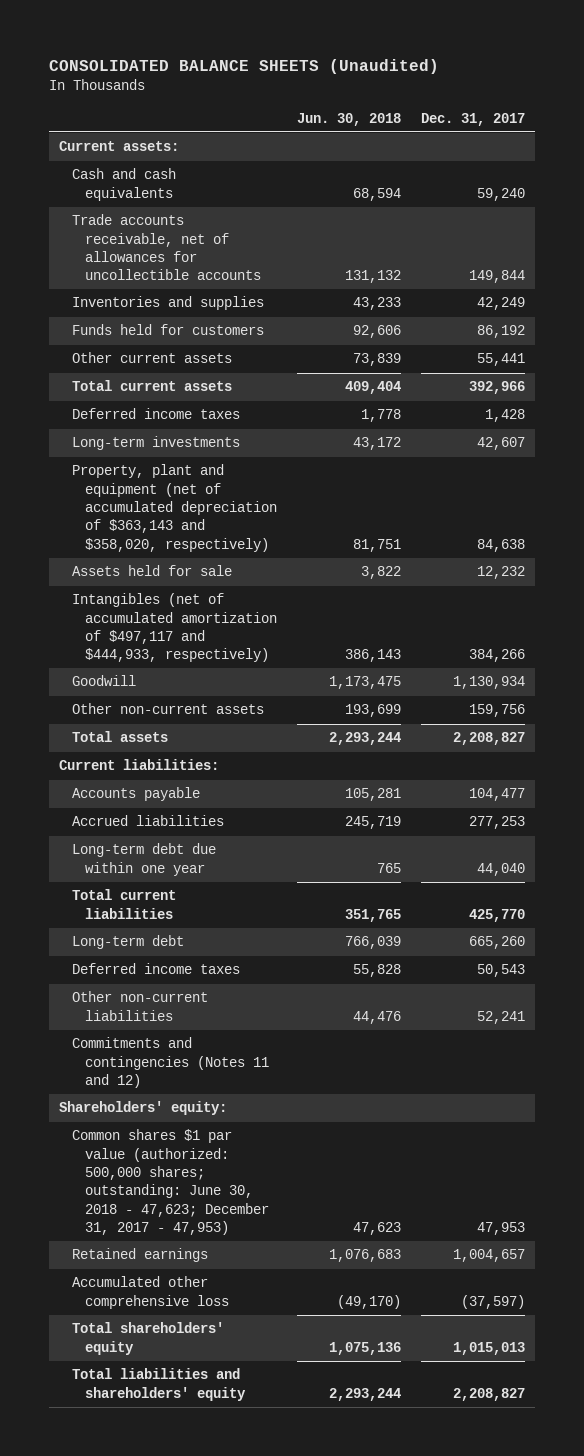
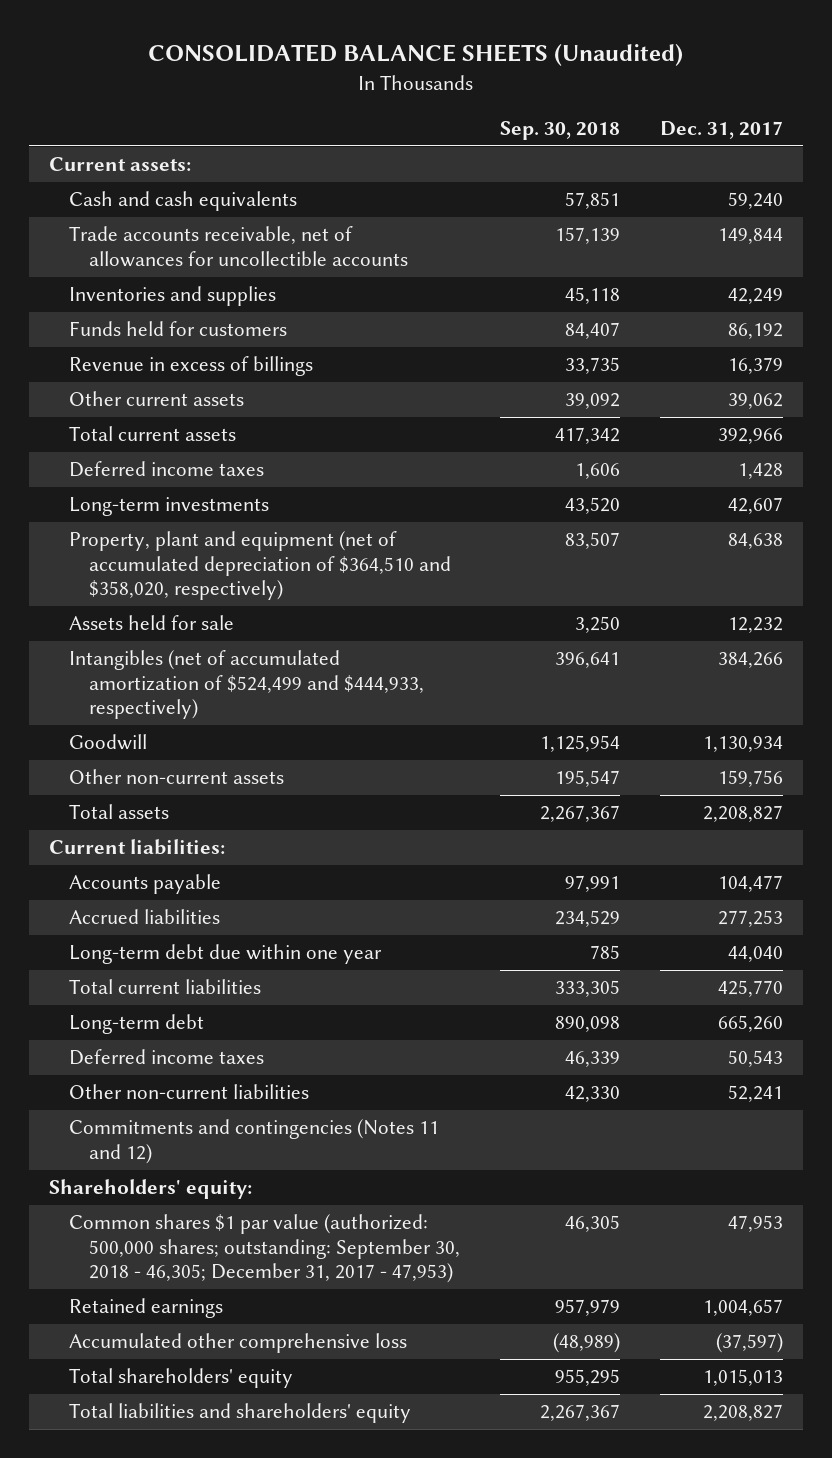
[297,112,402,126] Jun. 30, 2018 -> none
none -> [500,120,621,140] Sep. 30, 2018
none -> [68,356,313,377] Revenue in excess of billings
[477,353,526,367] 55,441 -> [728,393,784,410] 39,062
[72,464,278,552] Property, plant and equipment (net of accumulated depreciation of $363,143 and $358,020, respectively) -> [68,531,452,600] Property, plant and equipment (net of accumulated depreciation of $364,510 and $358,020, respectively)
[72,593,278,663] Intangibles (net of accumulated amortization of $497,117 and $444,933, respectively) -> [68,650,425,719] Intangibles (net of accumulated amortization of $524,499 and $444,933, respectively)
[72,1129,270,1235] Common shares $1 par value (authorized: 500,000 shares; outstanding: June 30, 2018 - 47,623; December 31, 2017 - 47,953) -> [68,1214,461,1283] Common shares $1 par value (authorized: 500,000 shares; outstanding: September 30, 2018 - 46,305; December 31, 2017 - 47,953)

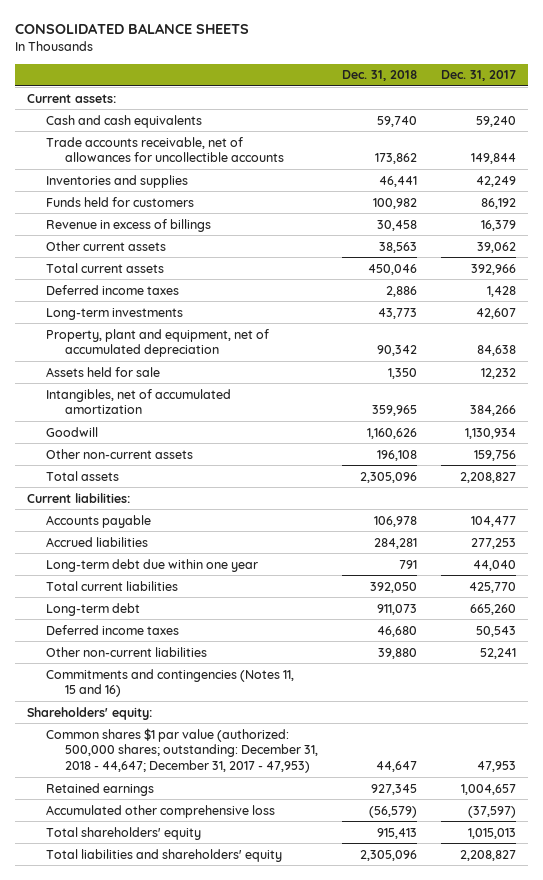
[148,44,684,67] CONSOLIDATED BALANCE SHEETS (Unaudited) -> [14,23,249,35] CONSOLIDATED BALANCE SHEETS
[500,120,621,140] Sep. 30, 2018 -> none
none -> [342,70,418,82] Dec. 31, 2018
[68,531,452,600] Property, plant and equipment (net of accumulated depreciation of $364,510 and $358,020, respectively) -> [46,328,270,358] Property, plant and equipment, net of accumulated depreciation
[68,650,425,719] Intangibles (net of accumulated amortization of $524,499 and $444,933, respectively) -> [46,388,232,415] Intangibles, net of accumulated amortization
[68,1119,439,1164] Commitments and contingencies (Notes 11 and 12) -> [46,668,295,698] Commitments and contingencies (Notes 11, 15 and 16)
[68,1214,461,1283] Common shares $1 par value (authorized: 500,000 shares; outstanding: September 30, 2018 - 46,305; December 31, 2017 - 47,953) -> [46,727,319,773] Common shares $1 par value (authorized: 500,000 shares; outstanding: December 31, 2018 - 44,647; December 31, 2017 - 47,953)

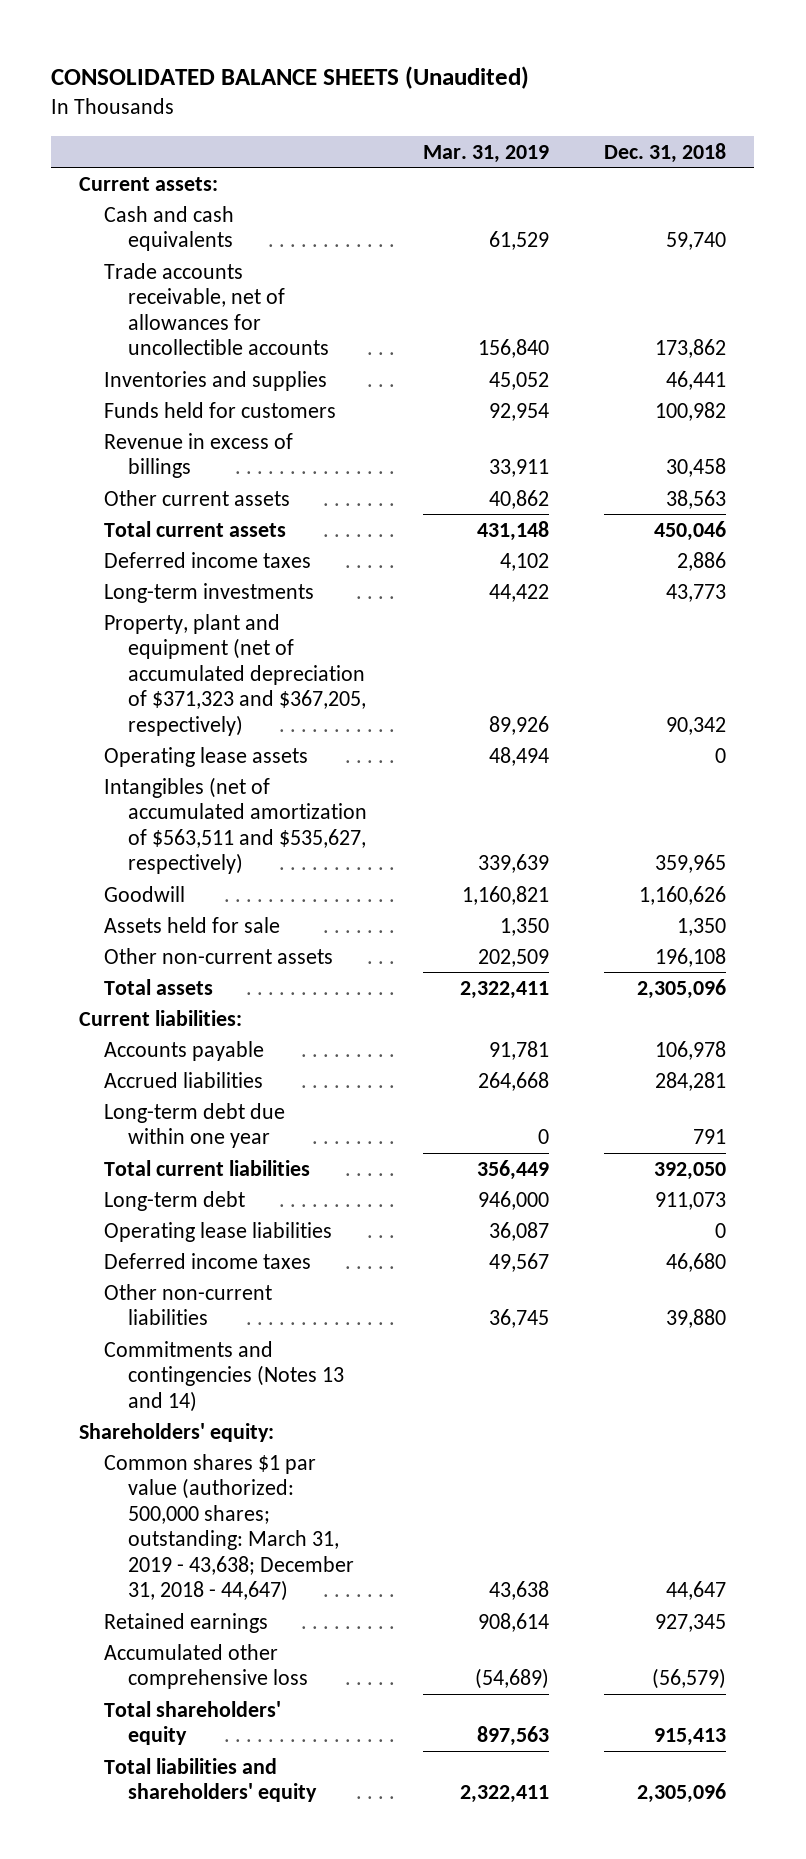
[14,23,249,35] CONSOLIDATED BALANCE SHEETS -> [51,65,530,89] CONSOLIDATED BALANCE SHEETS (Unaudited)
[441,70,517,82] Dec. 31, 2017 -> none
none -> [422,144,549,163] Mar. 31, 2019
[46,328,270,358] Property, plant and equipment, net of accumulated depreciation -> [103,613,367,736] Property, plant and equipment (net of accumulated depreciation of $371,323 and $367,205, respectively)
none -> [103,746,308,767] Operating lease assets
[46,388,232,415] Intangibles, net of accumulated amortization -> [103,776,368,875] Intangibles (net of accumulated amortization of $563,511 and $535,627, respectively)
[46,366,161,377] Assets held for sale -> [103,916,280,933] Assets held for sale
none -> [103,1221,332,1242] Operating lease liabilities
[46,668,295,698] Commitments and contingencies (Notes 11, 15 and 16) -> [103,1340,345,1412] Commitments and contingencies (Notes 13 and 14)
[46,727,319,773] Common shares $1 par value (authorized: 500,000 shares; outstanding: December 31, 2018 - 44,647; December 31, 2017 - 47,953) -> [103,1453,355,1602] Common shares $1 par value (authorized: 500,000 shares; outstanding: March 31, 2019 - 43,638; December 31, 2018 - 44,647)

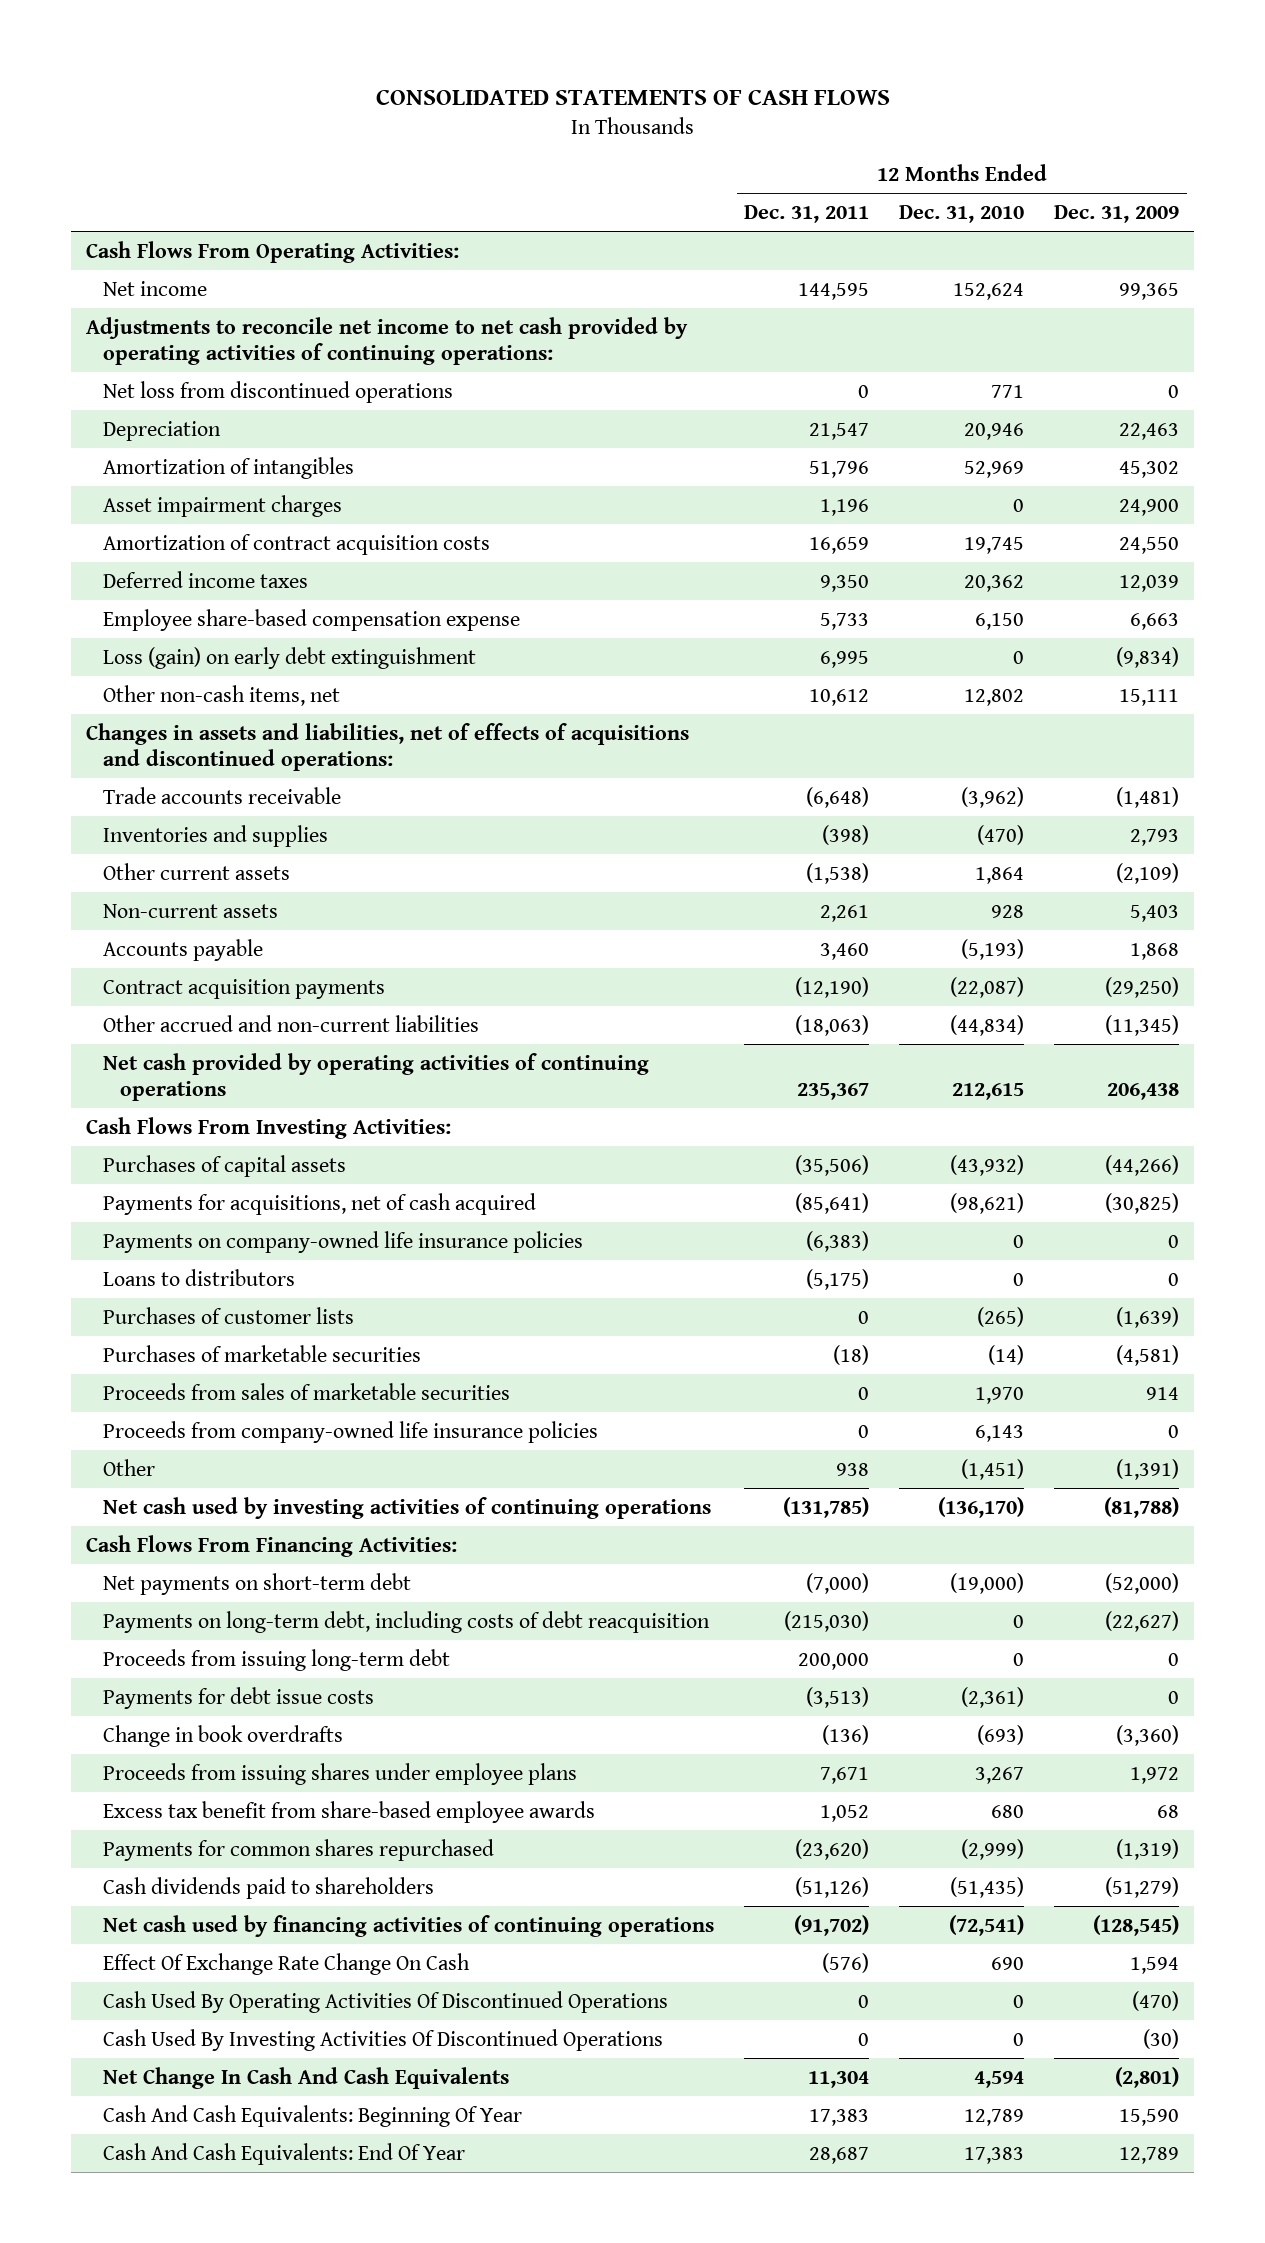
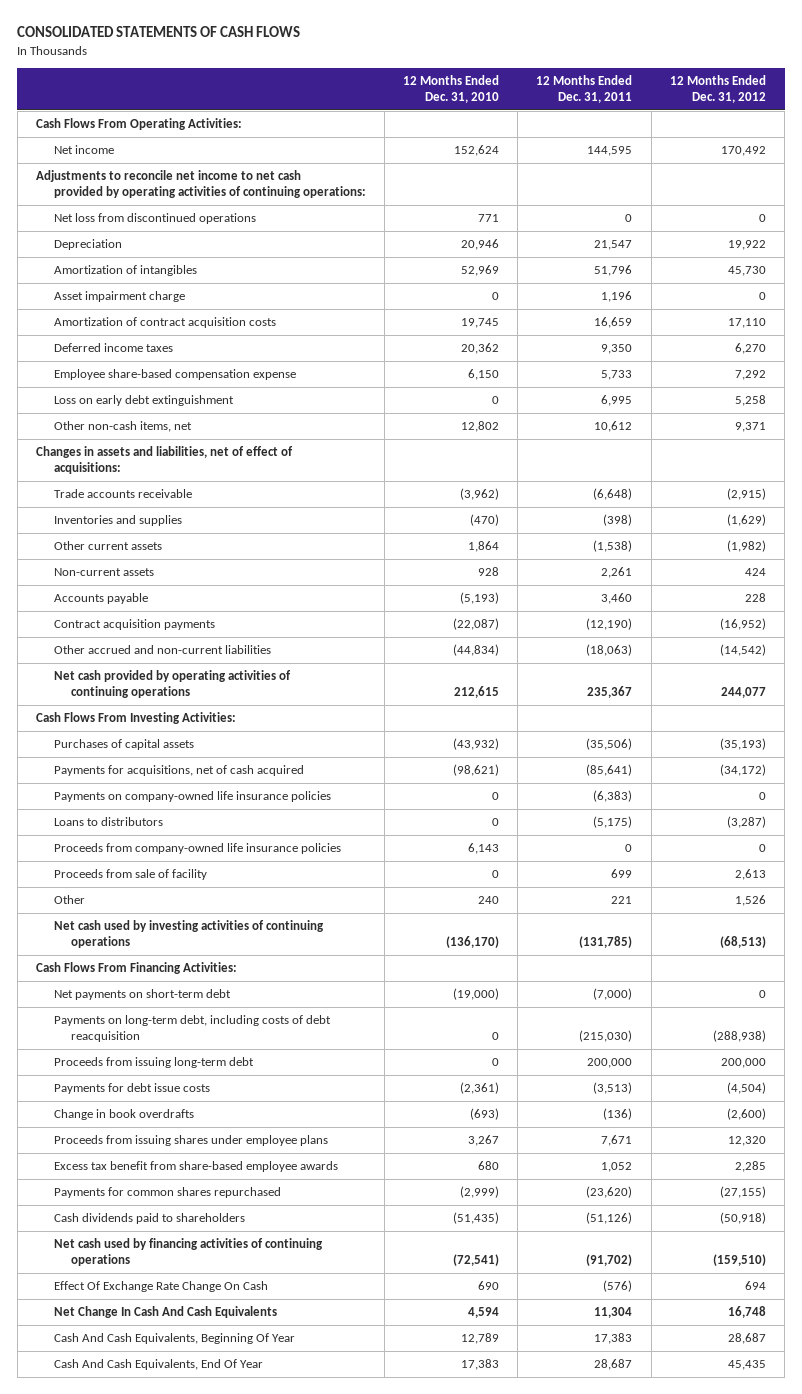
[1054,204,1180,223] Dec. 31, 2009 -> none
none -> [669,74,766,104] 12 Months Ended Dec. 31, 2012
[103,494,343,517] Asset impairment charges -> [53,291,185,303] Asset impairment charge
[103,646,477,669] Loss (gain) on early debt extinguishment -> [53,395,234,407] Loss on early debt extinguishment
[86,722,690,771] Changes in assets and liabilities, net of effects of acquisitions and discontinued operations: -> [36,446,294,475] Changes in assets and liabilities, net of effect of acquisitions:
[103,1306,355,1324] Purchases of customer lists -> none
[103,1344,422,1362] Purchases of marketable securities -> none
[103,1382,511,1400] Proceeds from sales of marketable securities -> none
none -> [53,869,207,881] Proceeds from sale of facility
[836,1462,870,1476] 938 -> [611,896,633,905] 221
[961,1458,1025,1480] (1,451) -> [478,896,500,905] 240
[103,1990,669,2013] Cash Used By Operating Activities Of Discontinued Operations -> none
[103,2028,664,2051] Cash Used By Investing Activities Of Discontinued Operations -> none
[103,2104,523,2127] Cash And Cash Equivalents: Beginning Of Year -> [53,1333,295,1345] Cash And Cash Equivalents, Beginning Of Year
[103,2142,466,2165] Cash And Cash Equivalents: End Of Year -> [53,1359,263,1371] Cash And Cash Equivalents, End Of Year

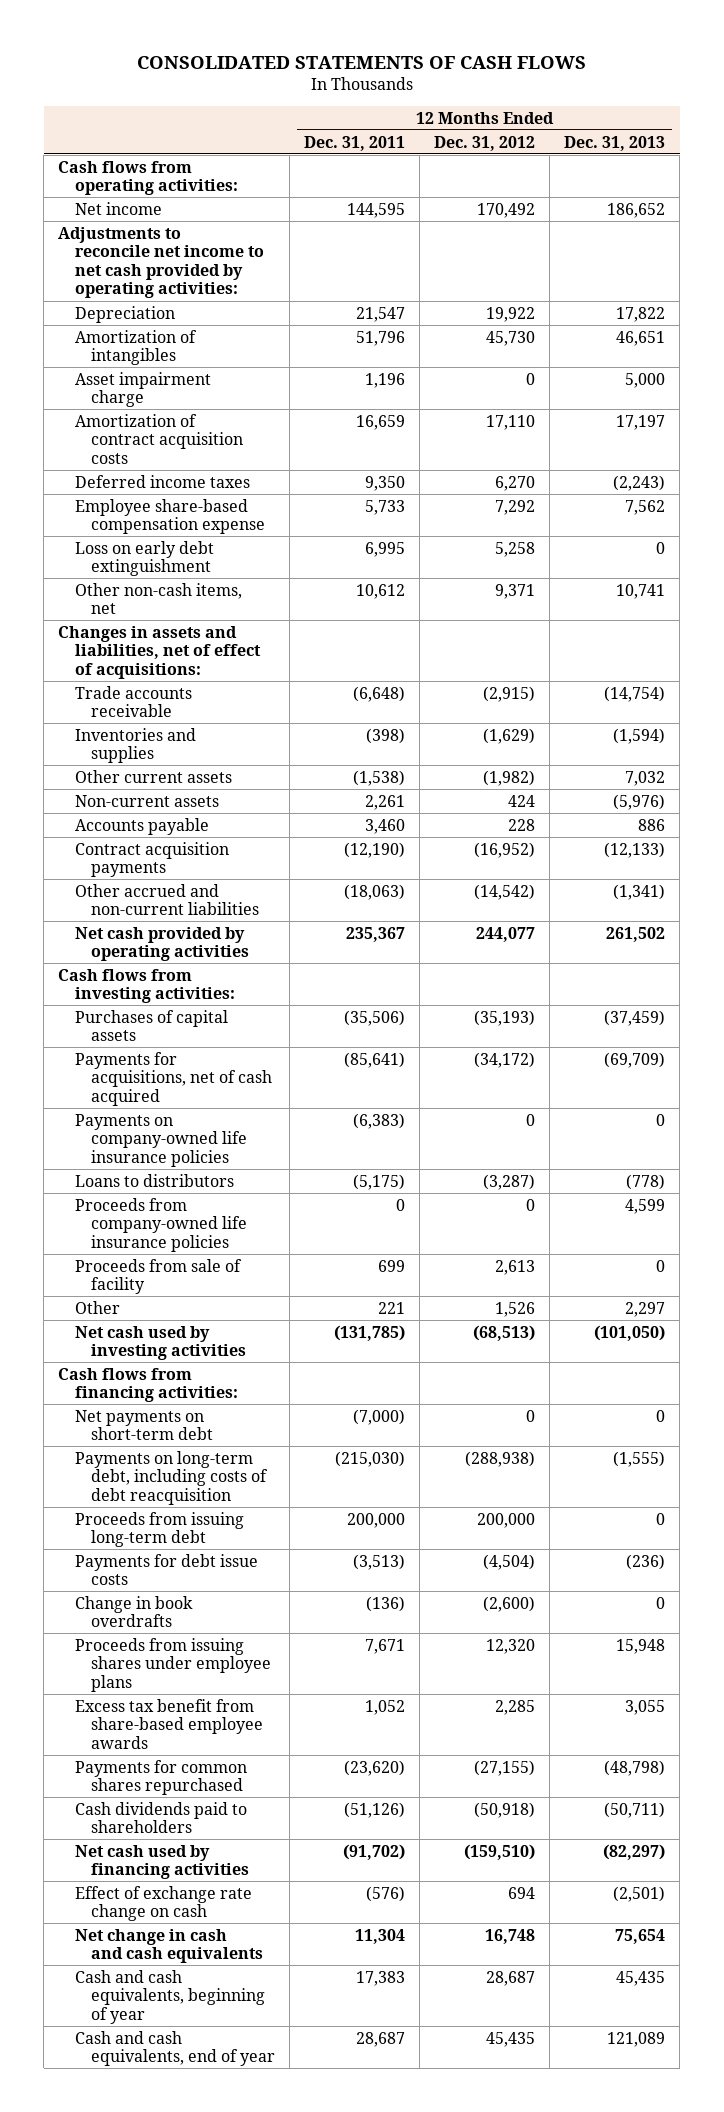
[403,74,500,104] 12 Months Ended Dec. 31, 2010 -> none
none -> [564,135,666,151] Dec. 31, 2013
[36,118,243,131] Cash Flows From Operating Activities: -> [58,160,238,196] Cash flows from operating activities:
[53,213,256,225] Net loss from discontinued operations -> none
[36,170,366,199] Adjustments to reconcile net income to net cash provided by operating activities of continuing operations: -> [58,226,264,299] Adjustments to reconcile net income to net cash provided by operating activities:
[53,670,291,699] Net cash provided by operating activities of continuing operations -> [74,926,250,962] Net cash provided by operating activities
[36,712,237,725] Cash Flows From Investing Activities: -> [58,968,235,1004] Cash flows from investing activities:
[53,920,324,949] Net cash used by investing activities of continuing operations -> [74,1325,247,1361] Net cash used by investing activities
[36,962,238,975] Cash Flows From Financing Activities: -> [58,1367,238,1403] Cash flows from financing activities:
[53,1238,323,1267] Net cash used by financing activities of continuing operations -> [74,1844,250,1880] Net cash used by financing activities
[53,1281,268,1293] Effect Of Exchange Rate Change On Cash -> [74,1885,252,1922] Effect of exchange rate change on cash
[53,1306,277,1319] Net Change In Cash And Cash Equivalents -> [74,1928,264,1964] Net change in cash and cash equivalents
[53,1333,295,1345] Cash And Cash Equivalents, Beginning Of Year -> [74,1969,266,2024] Cash and cash equivalents, beginning of year
[53,1359,263,1371] Cash And Cash Equivalents, End Of Year -> [74,2030,276,2067] Cash and cash equivalents, end of year

